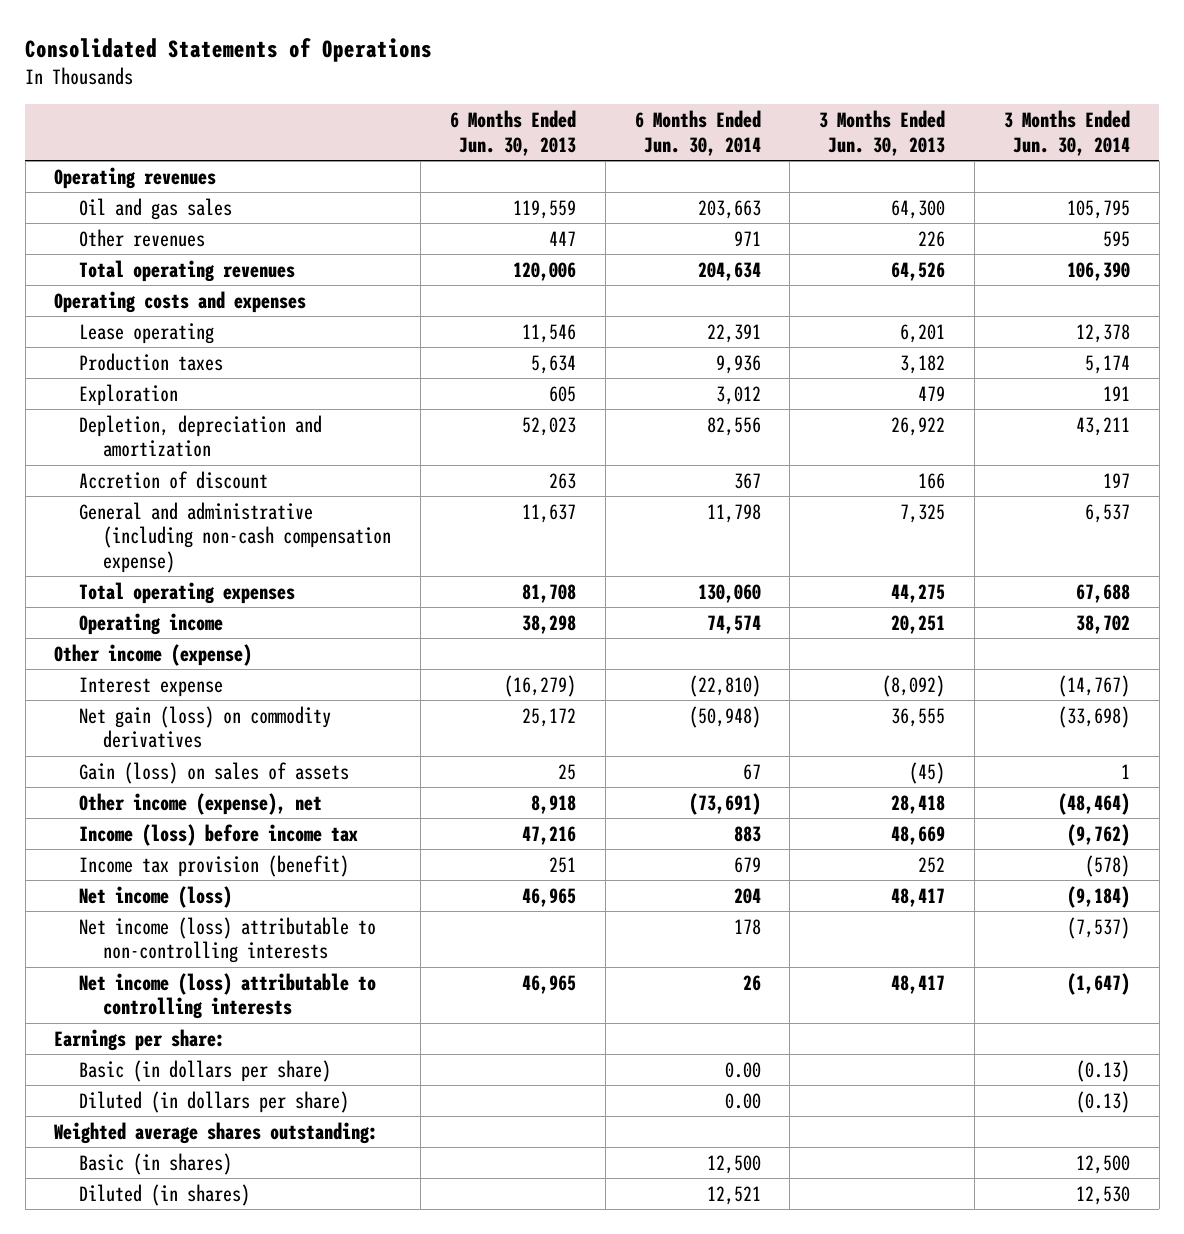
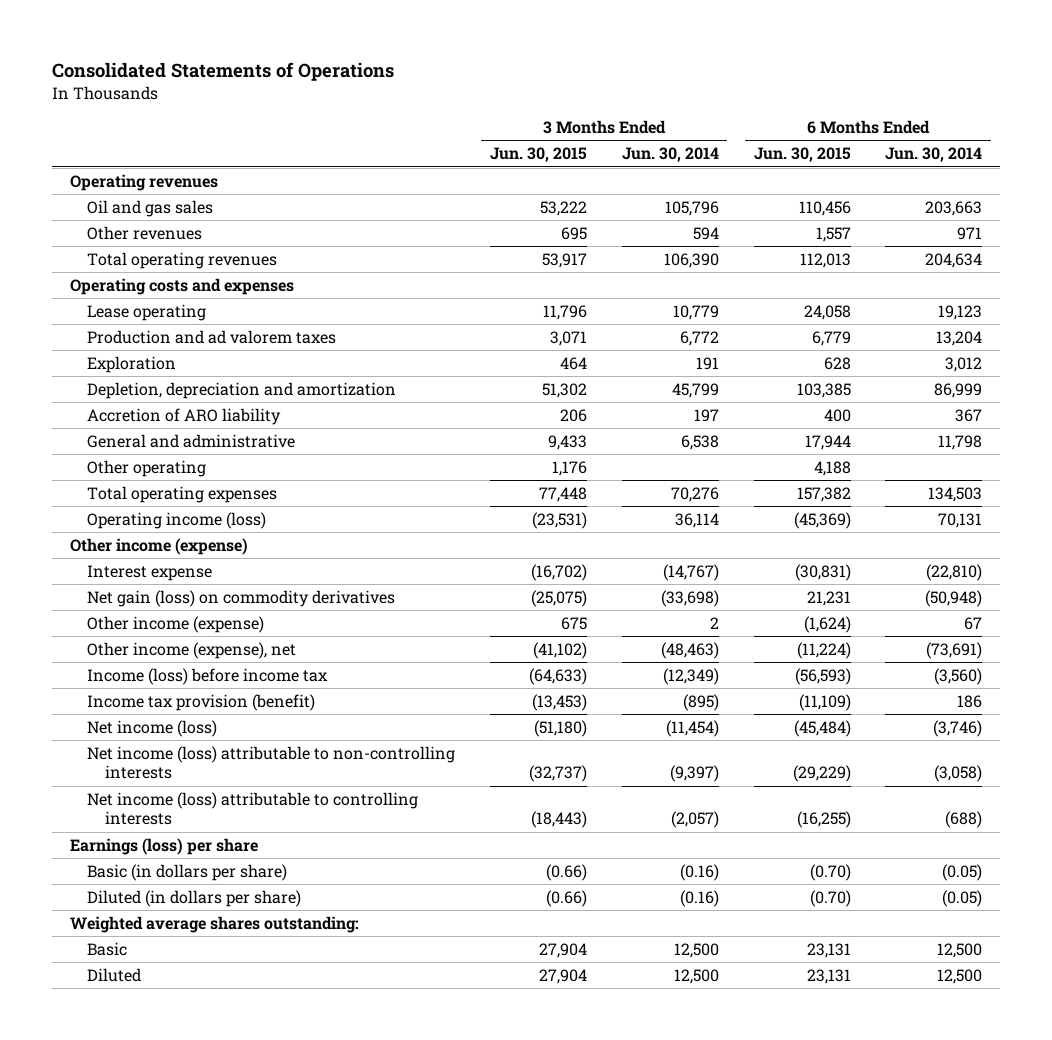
[449,109,576,156] 6 Months Ended Jun. 30, 2013 -> none
[819,109,946,156] 3 Months Ended Jun. 30, 2013 -> none
none -> [490,147,588,163] Jun. 30, 2015
none -> [753,147,851,163] Jun. 30, 2015
[1066,199,1130,219] 105,795 -> [664,200,719,216] 105,796
[1102,230,1130,247] 595 -> [692,226,719,240] 594
[78,352,223,371] Production taxes -> none
[706,323,761,343] 22,391 -> [938,304,983,320] 19,123
[1075,323,1130,343] 12,378 -> [672,304,719,320] 10,779
none -> [87,329,337,344] Production and ad valorem taxes
[706,416,761,436] 82,556 -> [934,382,983,398] 86,999
[1075,416,1130,436] 43,211 -> [671,382,719,398] 45,799
[78,470,268,489] Accretion of discount -> [87,407,282,425] Accretion of ARO liability
[78,501,392,574] General and administrative (including non-cash compensation expense) -> [87,433,296,448] General and administrative
[1084,503,1130,523] 6,537 -> [680,434,719,450] 6,538
none -> [87,459,207,477] Other operating
[697,583,761,603] 130,060 -> [928,486,983,502] 134,503
[1075,583,1130,603] 67,688 -> [670,486,719,502] 70,276
[78,612,223,635] Operating income -> [87,511,267,529] Operating income (loss)
[706,614,761,634] 74,574 -> [938,512,983,528] 70,131
[1075,614,1130,634] 38,702 -> [674,512,719,528] 36,114
[78,761,349,784] Gain (loss) on sales of assets -> none
none -> [87,615,265,633] Other income (expense)
[1057,792,1130,815] (48,464) -> [660,641,719,659] (48,463)
[733,825,761,842] 883 -> [934,667,983,685] (3,560)
[1066,823,1130,846] (9,762) -> [662,667,719,685] (12,349)
[733,856,761,873] 679 -> [957,694,983,708] 186
[1084,854,1130,877] (578) -> [682,693,719,711] (895)
[733,887,761,904] 204 -> [933,719,983,737] (3,746)
[1066,885,1130,908] (9,184) -> [665,719,719,737] (11,454)
[733,918,761,935] 178 -> [934,765,983,783] (3,058)
[1066,916,1130,939] (7,537) -> [669,765,719,783] (9,397)
[742,974,761,991] 26 -> [945,811,983,829] (688)
[1066,972,1130,995] (1,647) -> [670,811,719,829] (2,057)
[54,1028,226,1051] Earnings per share: -> [69,837,258,855] Earnings (loss) per share
[724,1061,761,1078] 0.00 -> [942,863,983,881] (0.05)
[1075,1059,1130,1082] (0.13) -> [679,863,719,881] (0.16)
[724,1092,761,1109] 0.00 -> [942,889,983,907] (0.05)
[1075,1090,1130,1113] (0.13) -> [679,889,719,907] (0.16)
[78,1152,232,1175] Basic (in shares) -> [87,941,128,956] Basic
[78,1183,250,1206] Diluted (in shares) -> [87,967,142,982] Diluted
[706,1185,761,1205] 12,521 -> [937,968,983,984] 12,500
[1075,1185,1130,1205] 12,530 -> [673,968,719,984] 12,500

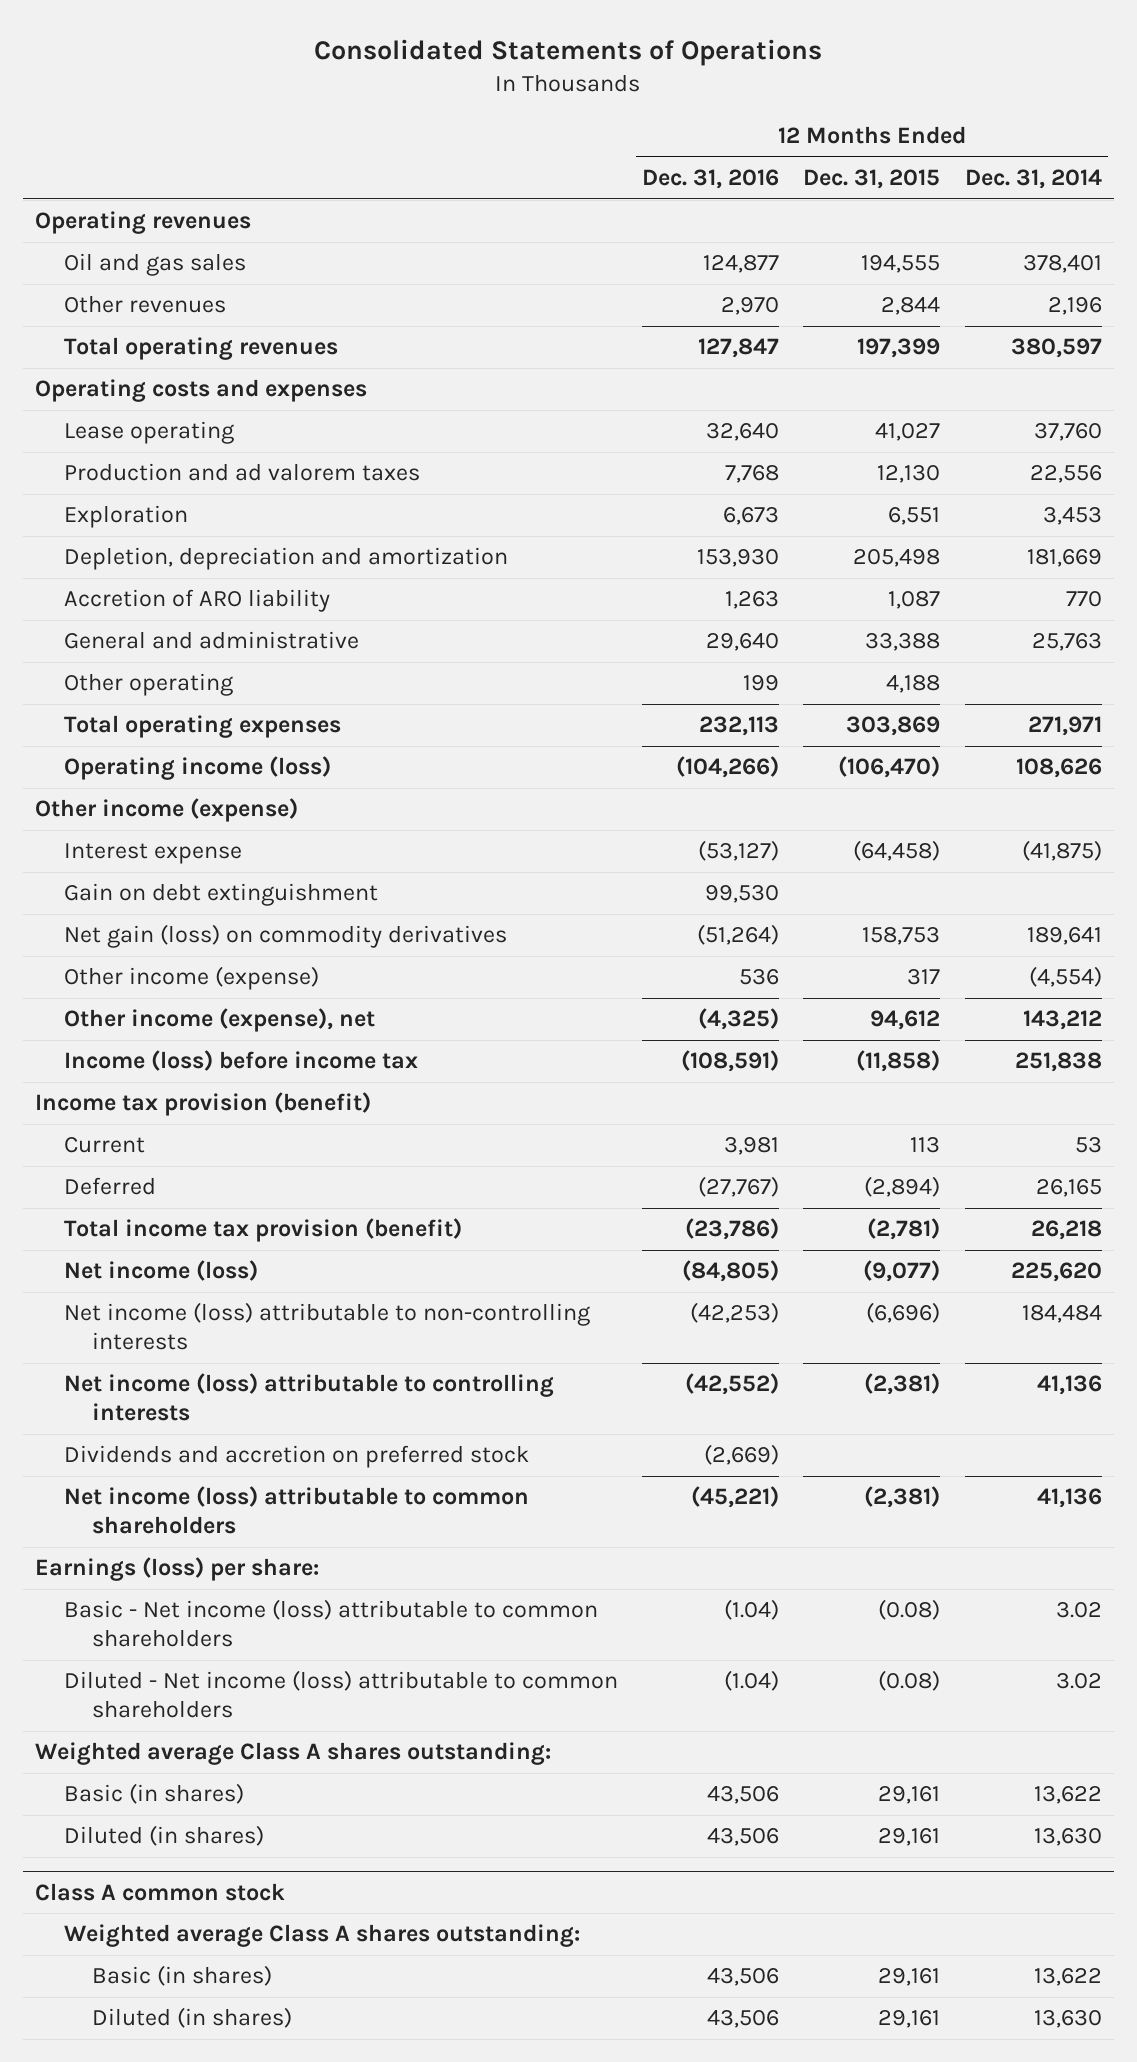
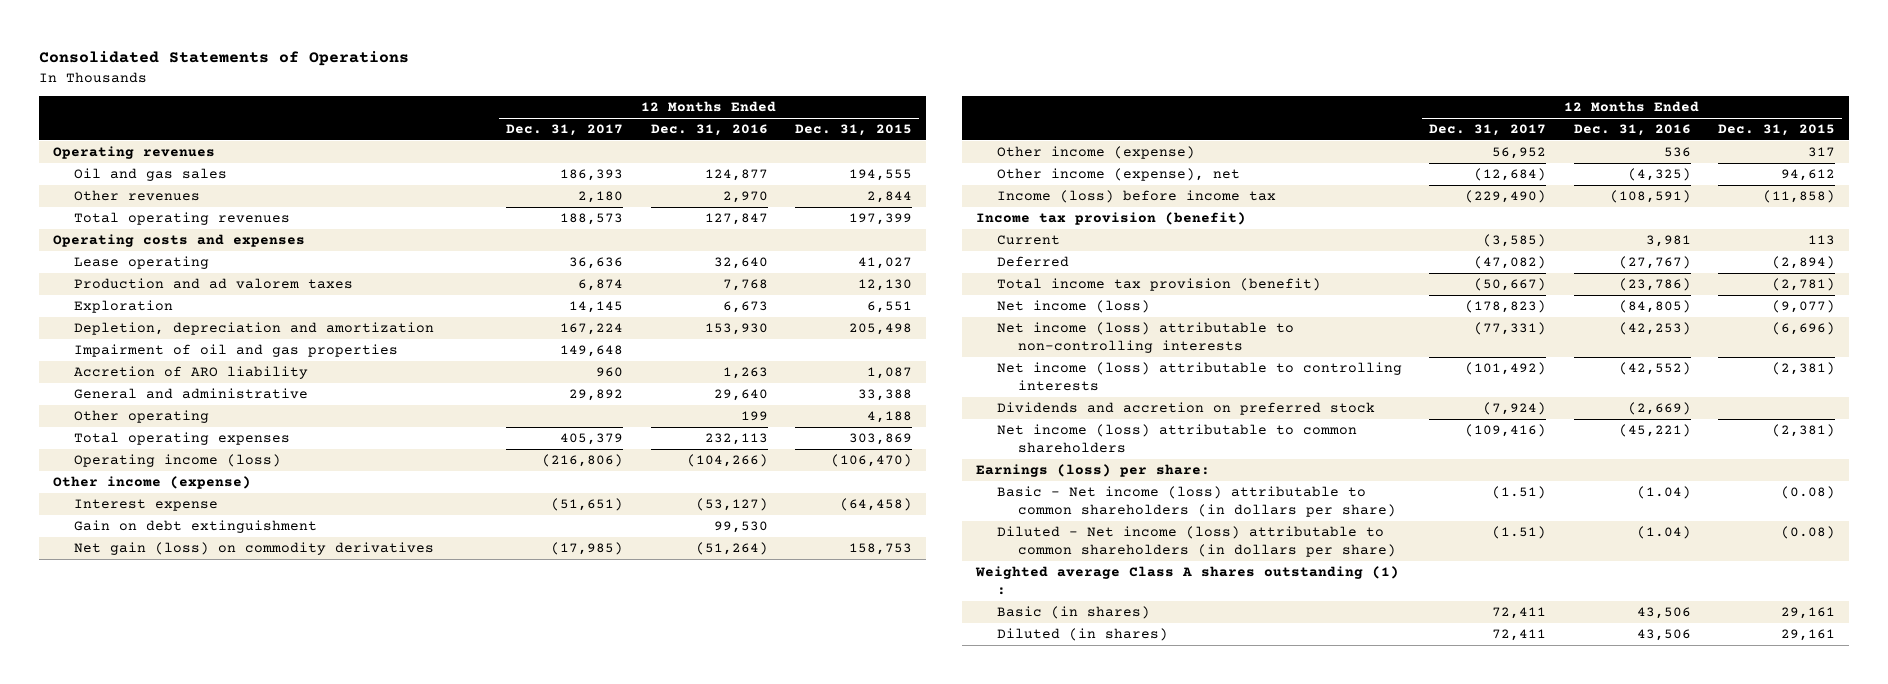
[964,169,1102,190] Dec. 31, 2014 -> none
none -> [506,124,624,137] Dec. 31, 2017
none -> [73,344,398,358] Impairment of oil and gas properties
[63,1783,244,1805] Basic (in shares) -> none
[63,1825,264,1847] Diluted (in shares) -> none
[34,1882,285,1901] Class A common stock -> none
[63,1924,580,1948] Weighted average Class A shares outstanding: -> none
[63,1599,598,1648] Basic - Net income (loss) attributable to common shareholders -> [996,486,1396,518] Basic - Net income (loss) attributable to common shareholders (in dollars per share)
[63,1670,618,1719] Diluted - Net income (loss) attributable to common shareholders -> [996,526,1396,558] Diluted - Net income (loss) attributable to common shareholders (in dollars per share)
[34,1742,551,1766] Weighted average Class A shares outstanding: -> [974,566,1399,596] Weighted average Class A shares outstanding (1) :

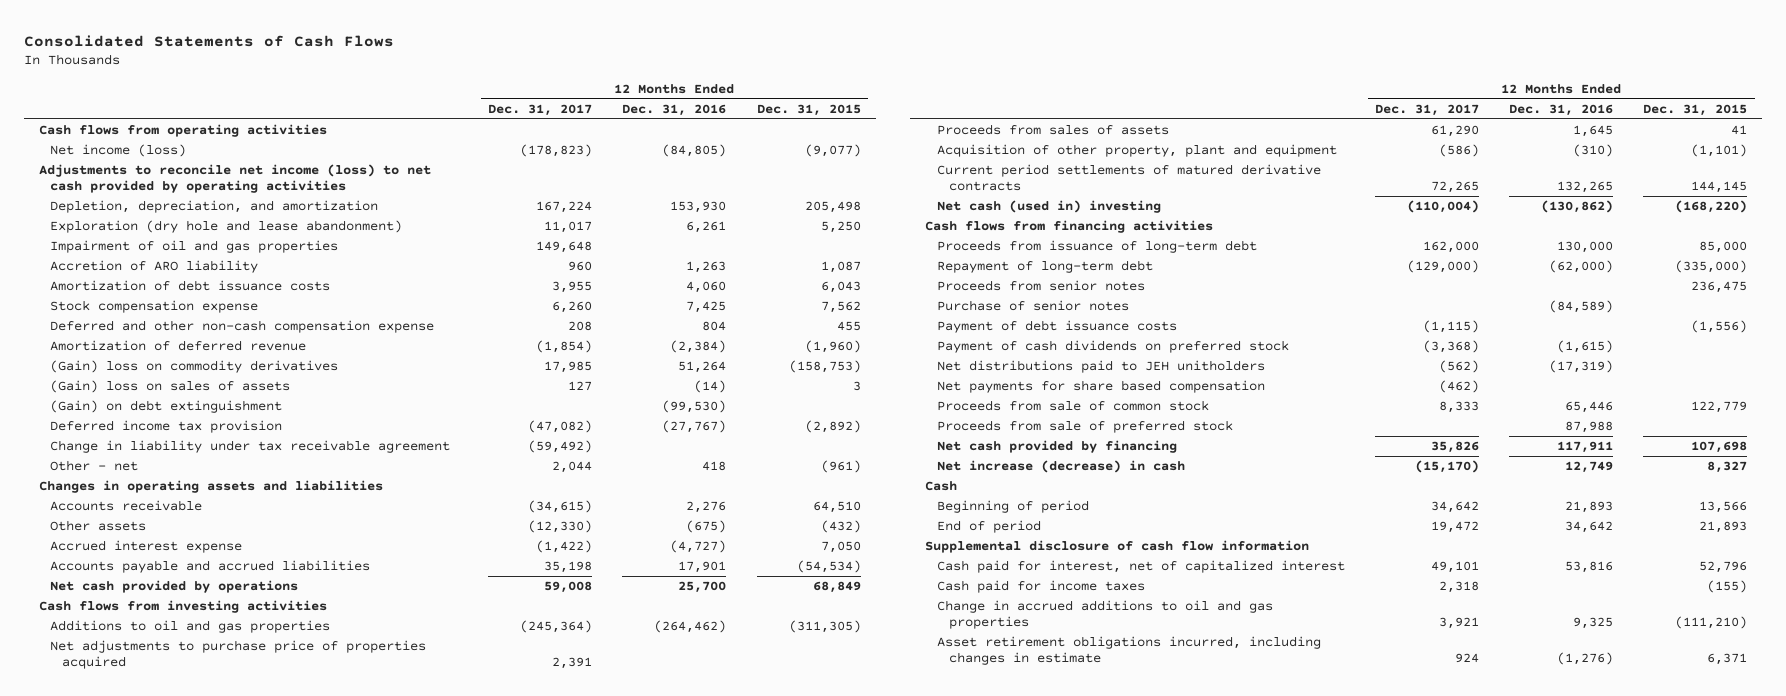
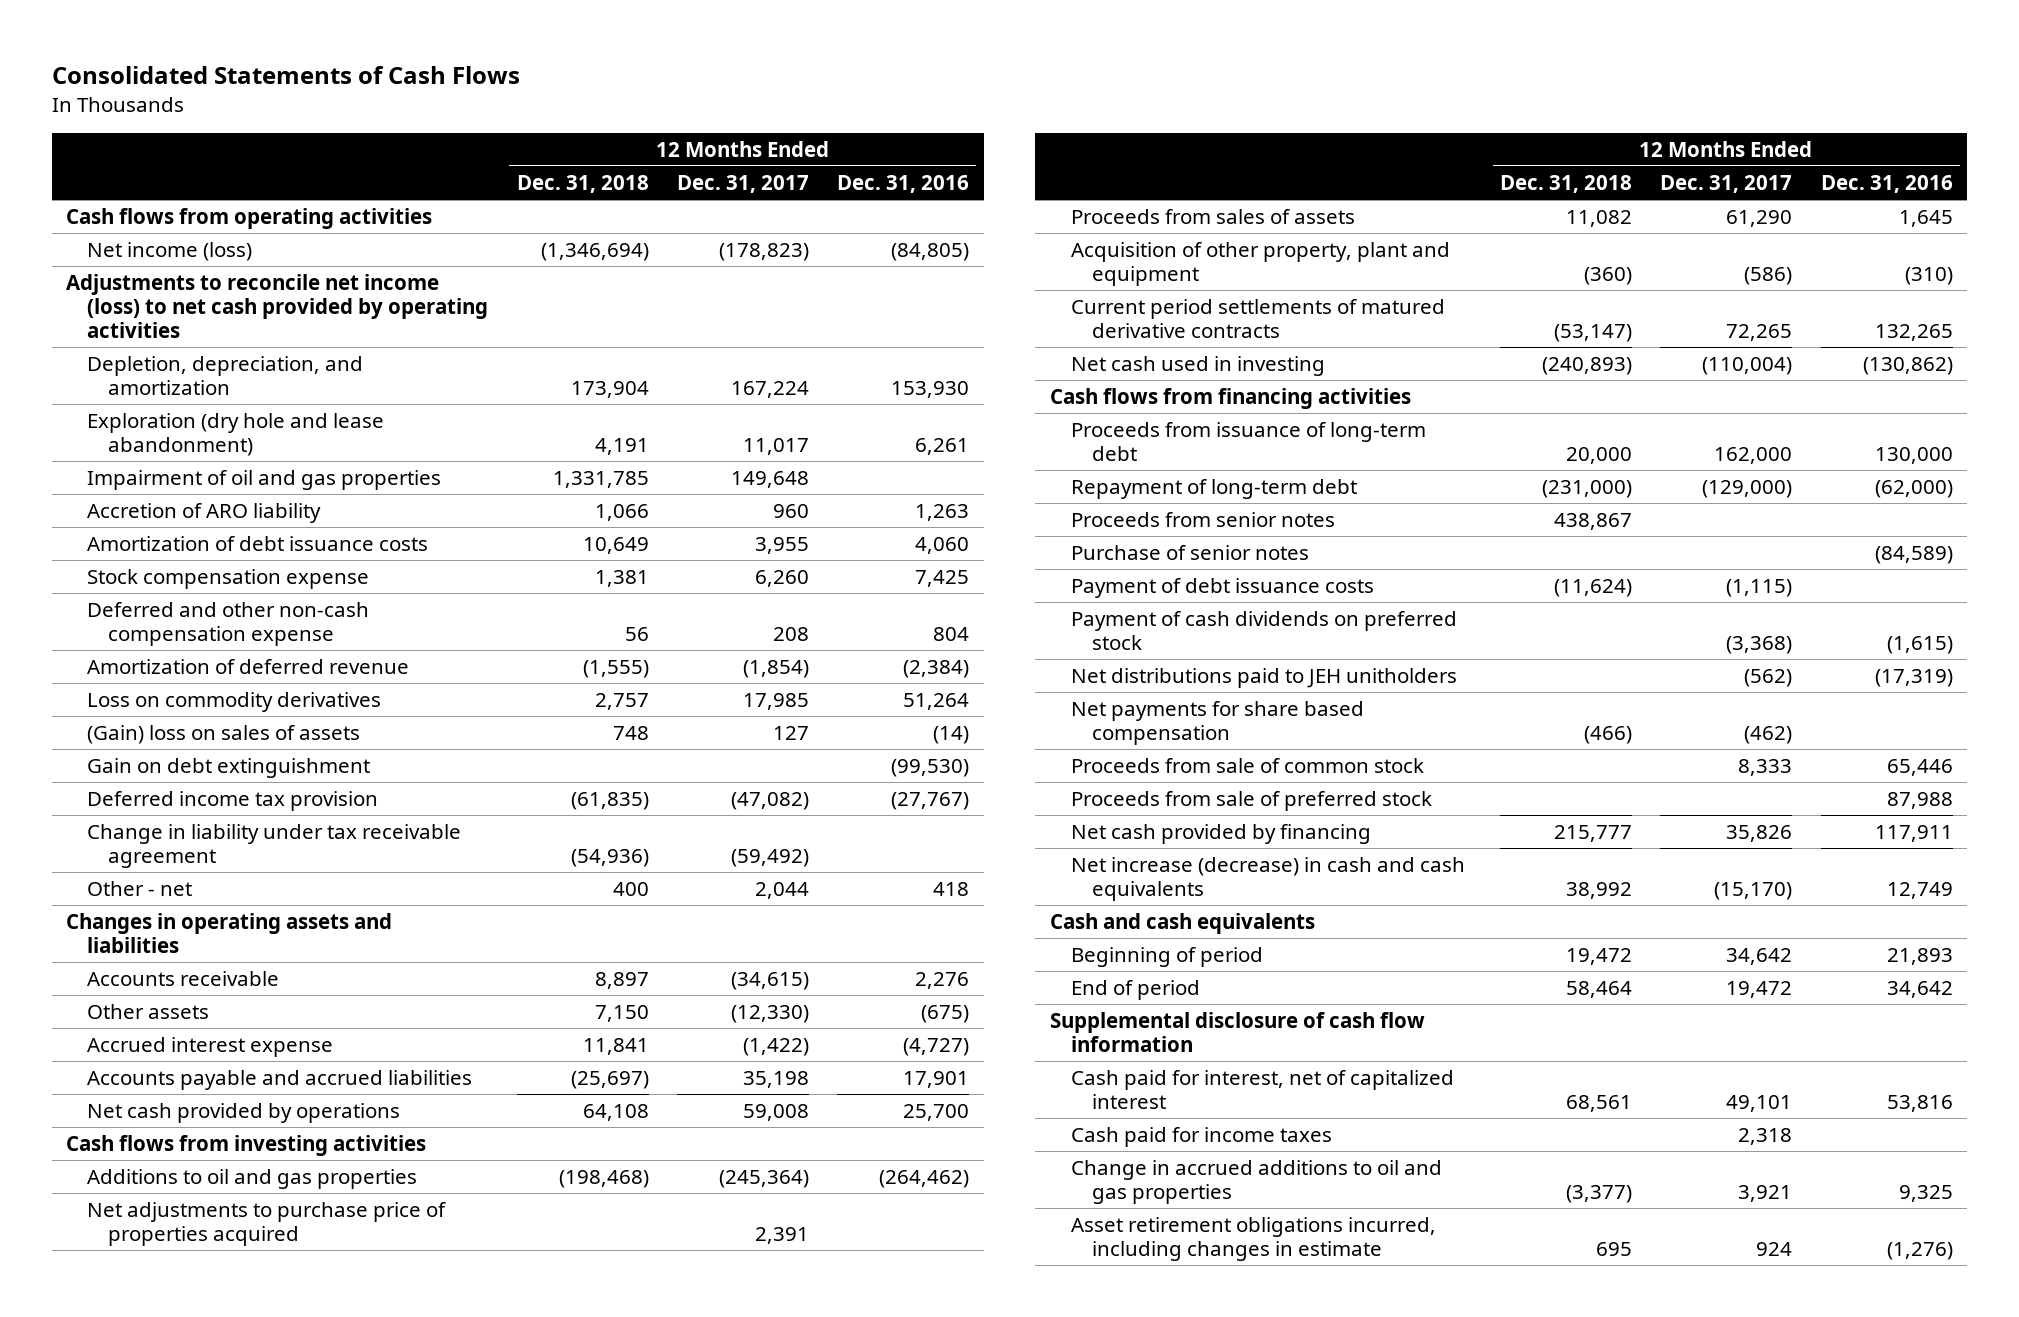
[756,103,861,116] Dec. 31, 2015 -> none
none -> [516,174,649,193] Dec. 31, 2018
[50,360,339,374] (Gain) loss on commodity derivatives -> [87,692,382,713] Loss on commodity derivatives
[50,400,283,414] (Gain) on debt extinguishment -> [87,758,371,779] Gain on debt extinguishment
[937,200,1162,214] Net cash (used in) investing -> [1070,356,1325,377] Net cash used in investing
[925,481,958,492] Cash -> none
[937,460,1186,474] Net increase (decrease) in cash -> [1070,857,1465,902] Net increase (decrease) in cash and cash equivalents
none -> [1049,913,1315,935] Cash and cash equivalents

